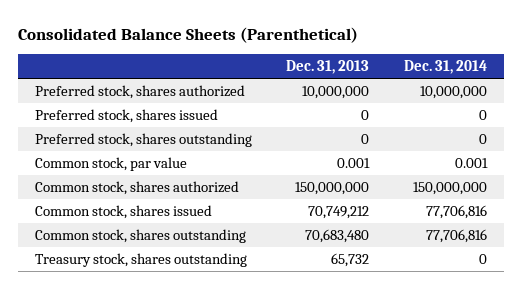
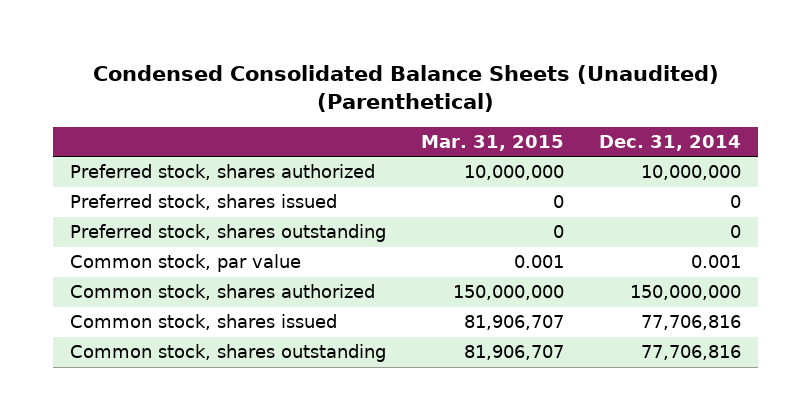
[17,27,358,44] Consolidated Balance Sheets (Parenthetical) -> [92,64,719,112] Condensed Consolidated Balance Sheets (Unaudited) (Parenthetical)
[286,60,370,75] Dec. 31, 2013 -> none
none -> [421,135,565,152] Mar. 31, 2015
[35,252,248,267] Treasury stock, shares outstanding -> none

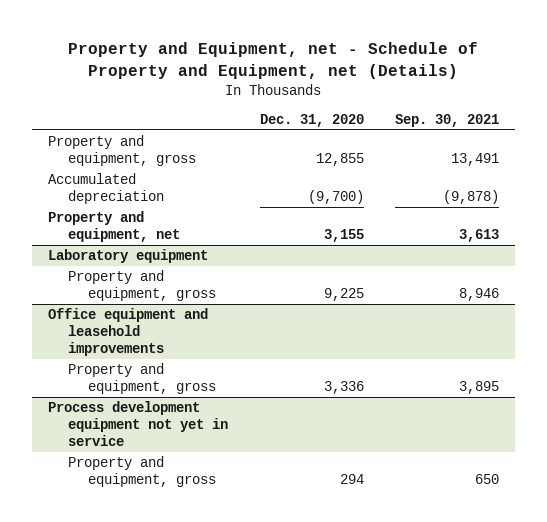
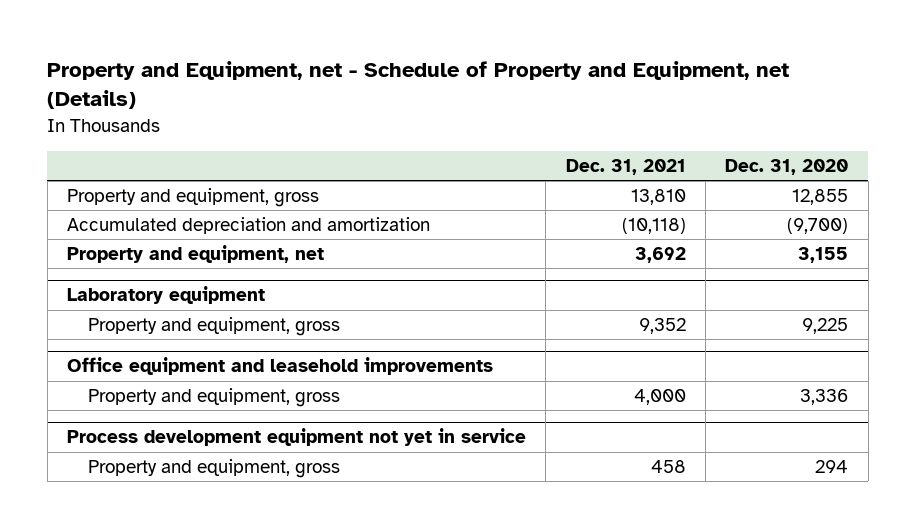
[395,113,500,127] Sep. 30, 2021 -> none
none -> [565,158,686,175] Dec. 31, 2021
[47,173,164,205] Accumulated depreciation -> [67,217,431,235] Accumulated depreciation and amortization

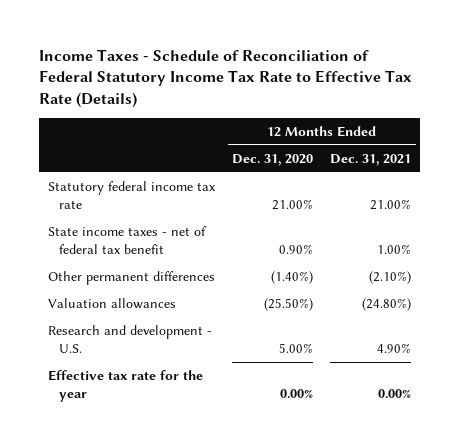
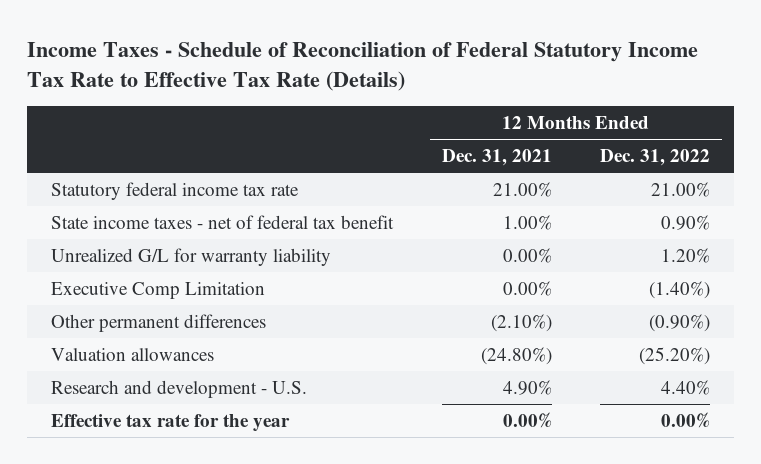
[232,153,314,166] Dec. 31, 2020 -> none
none -> [600,149,711,167] Dec. 31, 2022
none -> [51,247,332,266] Unrealized G/L for warranty liability
none -> [51,281,266,299] Executive Comp Limitation

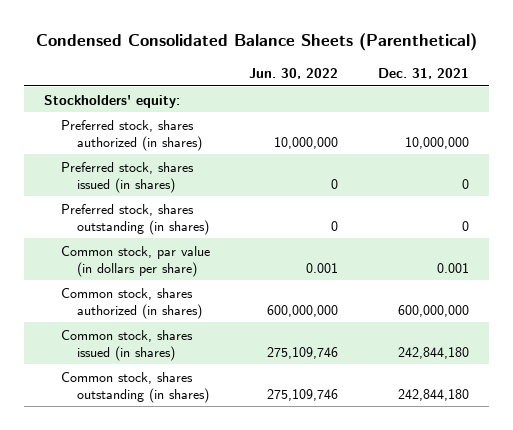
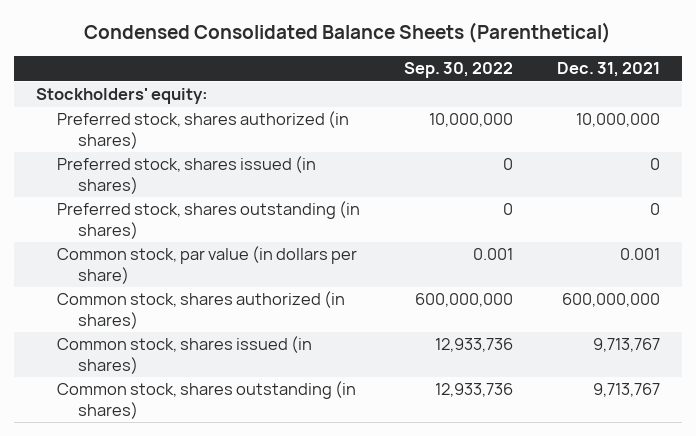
[249,67,339,79] Jun. 30, 2022 -> none
none -> [404,62,514,79] Sep. 30, 2022
[398,346,470,359] 242,844,180 -> [593,338,661,353] 9,713,767
[398,388,470,401] 242,844,180 -> [593,383,661,398] 9,713,767

